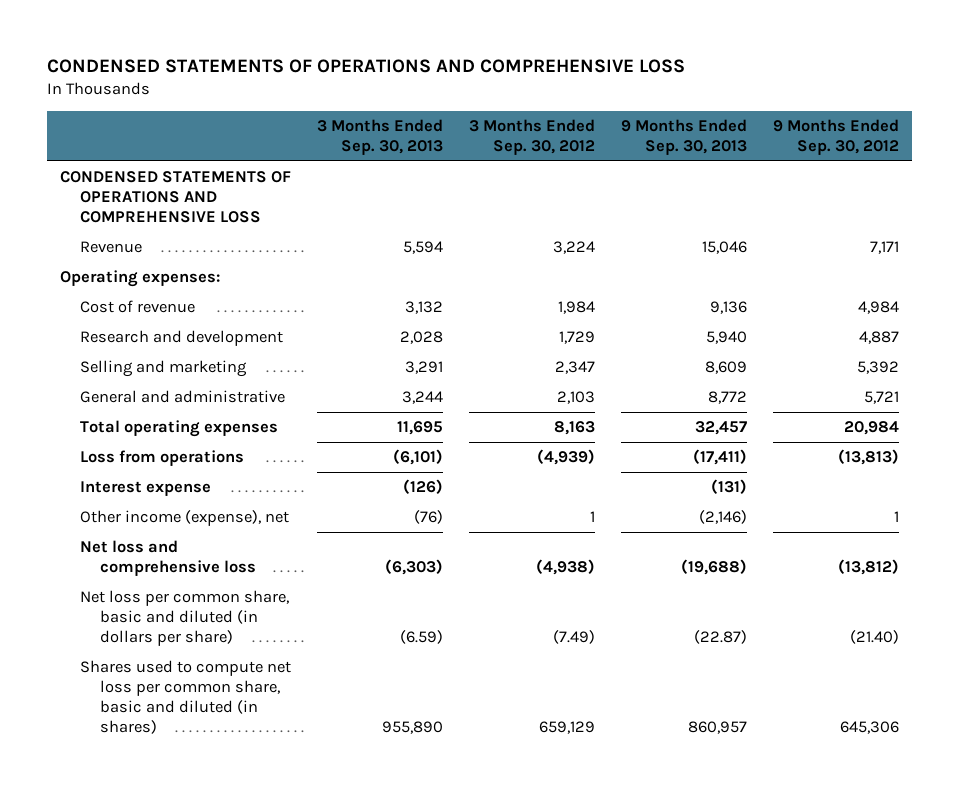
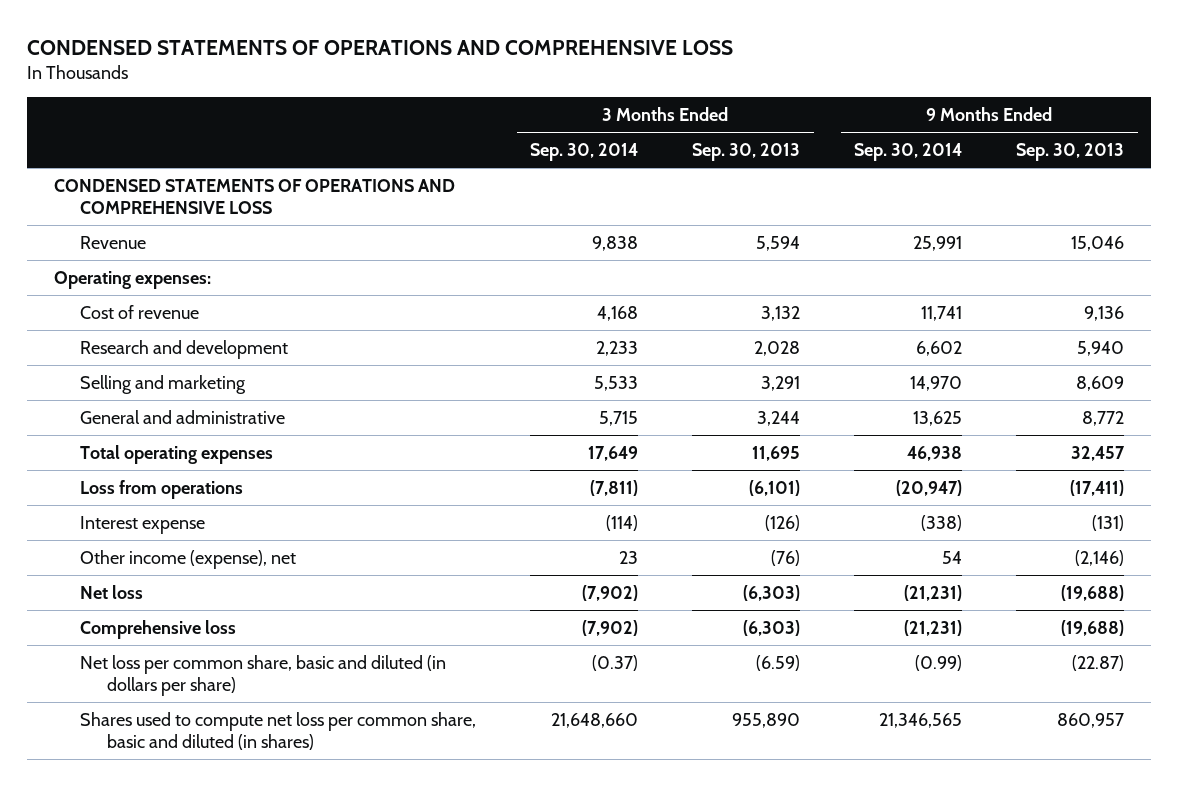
[468,118,595,155] 3 Months Ended Sep. 30, 2012 -> none
[773,118,900,155] 9 Months Ended Sep. 30, 2012 -> none
none -> [530,142,639,161] Sep. 30, 2014
none -> [854,142,963,161] Sep. 30, 2014
[79,540,256,577] Net loss and comprehensive loss -> [80,584,144,599] Net loss
none -> [80,619,237,639] Comprehensive loss

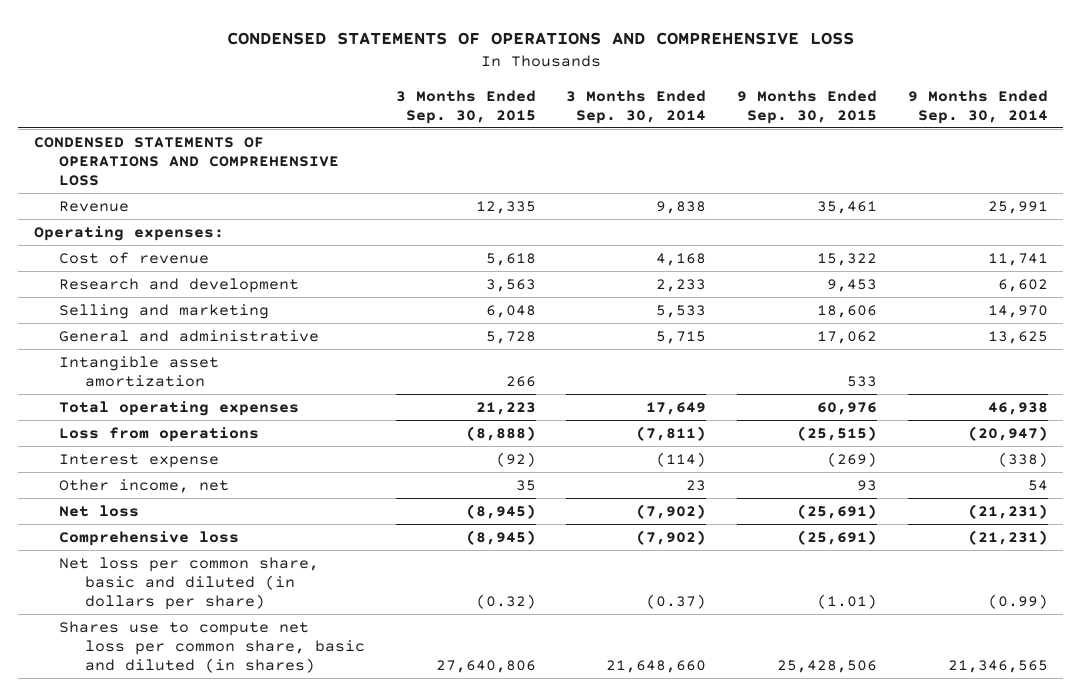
[692,142,801,161] Sep. 30, 2013 -> none
[1016,142,1125,161] Sep. 30, 2013 -> none
none -> [395,89,536,124] 3 Months Ended Sep. 30, 2015
none -> [737,89,878,124] 9 Months Ended Sep. 30, 2015
none -> [59,355,220,388] Intangible asset amortization
[80,549,297,569] Other income (expense), net -> [59,478,230,493] Other income, net
[80,711,477,751] Shares used to compute net loss per common share, basic and diluted (in shares) -> [59,620,365,674] Shares use to compute net loss per common share, basic and diluted (in shares)

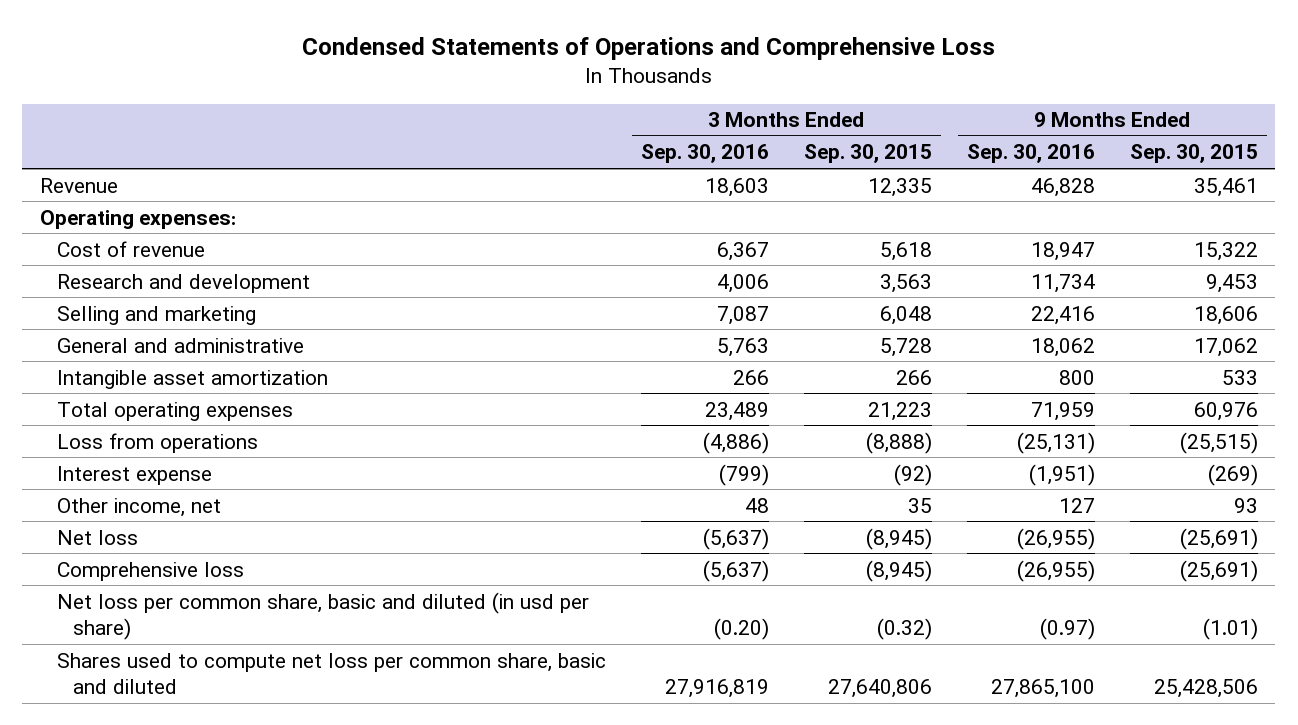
[226,31,854,45] CONDENSED STATEMENTS OF OPERATIONS AND COMPREHENSIVE LOSS -> [301,36,995,60] Condensed Statements of Operations and Comprehensive Loss
[566,89,707,124] 3 Months Ended Sep. 30, 2014 -> none
[908,89,1049,124] 9 Months Ended Sep. 30, 2014 -> none
none -> [640,144,769,164] Sep. 30, 2016
none -> [966,144,1095,164] Sep. 30, 2016
[33,136,340,187] CONDENSED STATEMENTS OF OPERATIONS AND COMPREHENSIVE LOSS -> none
[59,556,320,611] Net loss per common share, basic and diluted (in dollars per share) -> [56,591,589,641] Net loss per common share, basic and diluted (in usd per share)
[59,620,365,674] Shares use to compute net loss per common share, basic and diluted (in shares) -> [56,652,606,695] Shares used to compute net loss per common share, basic and diluted

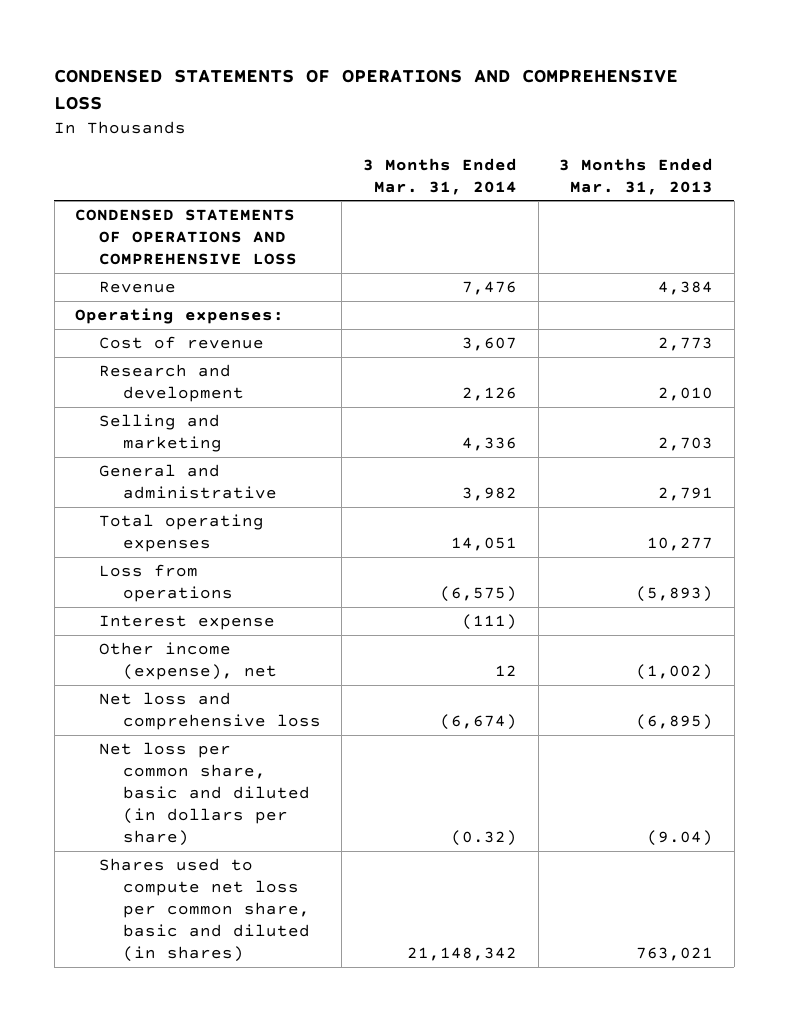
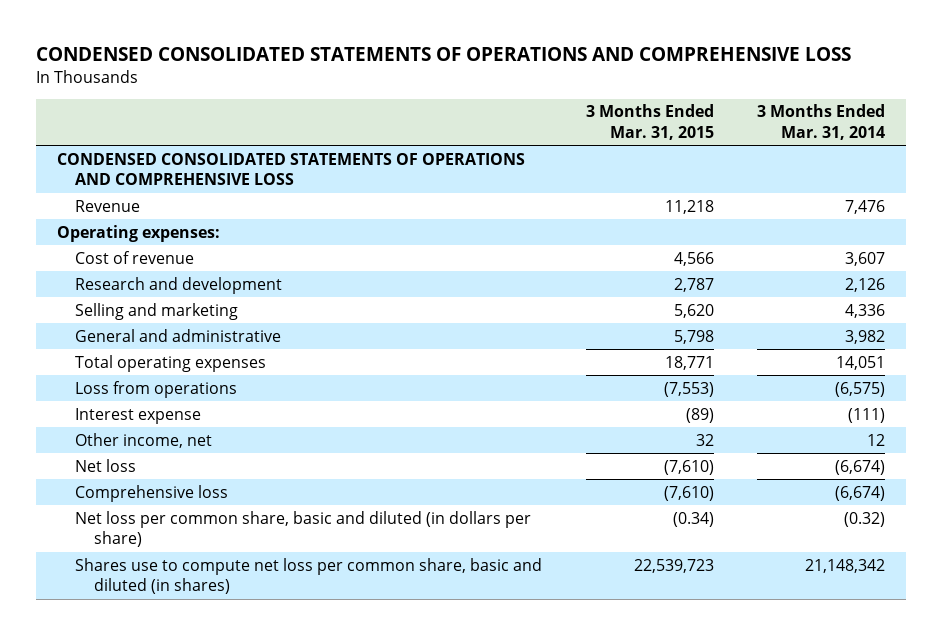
[54,68,679,110] CONDENSED STATEMENTS OF OPERATIONS AND COMPREHENSIVE LOSS -> [35,46,851,61] CONDENSED CONSOLIDATED STATEMENTS OF OPERATIONS AND COMPREHENSIVE LOSS
[559,157,714,195] 3 Months Ended Mar. 31, 2013 -> none
none -> [585,104,714,141] 3 Months Ended Mar. 31, 2015
[75,209,297,266] CONDENSED STATEMENTS OF OPERATIONS AND COMPREHENSIVE LOSS -> [57,152,526,186] CONDENSED CONSOLIDATED STATEMENTS OF OPERATIONS AND COMPREHENSIVE LOSS
[98,642,277,681] Other income (expense), net -> [75,432,213,448] Other income, net
[98,692,321,731] Net loss and comprehensive loss -> [75,458,137,472] Net loss
none -> [75,484,229,502] Comprehensive loss
[98,858,310,963] Shares used to compute net loss per common share, basic and diluted (in shares) -> [75,557,543,595] Shares use to compute net loss per common share, basic and diluted (in shares)

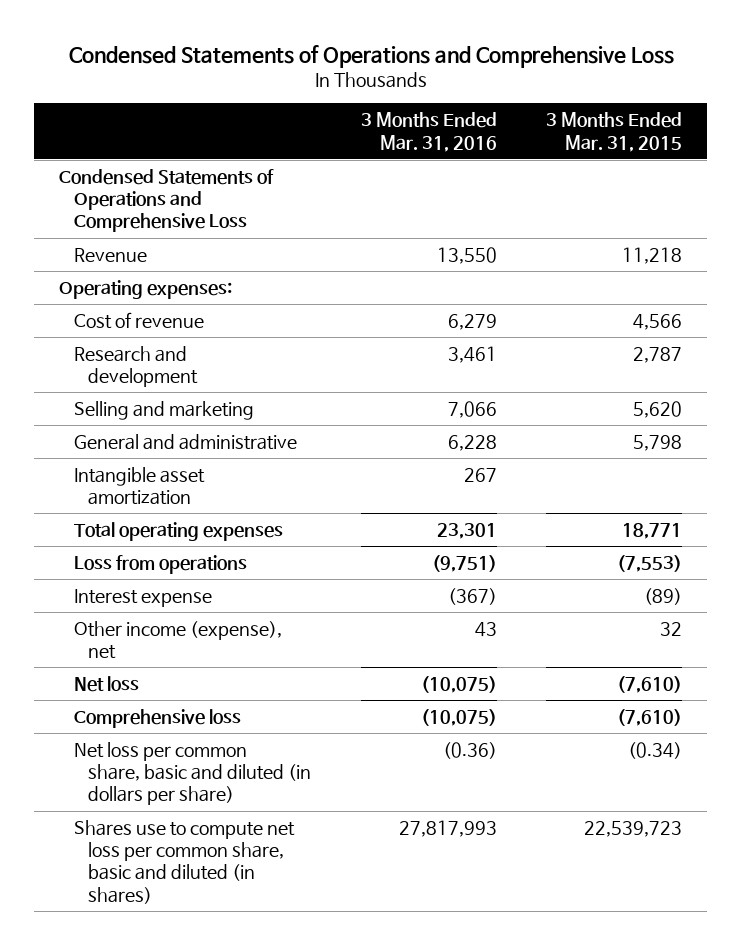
[35,46,851,61] CONDENSED CONSOLIDATED STATEMENTS OF OPERATIONS AND COMPREHENSIVE LOSS -> [68,44,674,68] Condensed Statements of Operations and Comprehensive Loss
[756,104,885,141] 3 Months Ended Mar. 31, 2014 -> none
none -> [360,112,497,152] 3 Months Ended Mar. 31, 2016
[57,152,526,186] CONDENSED CONSOLIDATED STATEMENTS OF OPERATIONS AND COMPREHENSIVE LOSS -> [58,168,274,233] Condensed Statements of Operations and Comprehensive Loss
none -> [73,466,205,506] Intangible asset amortization
[75,432,213,448] Other income, net -> [73,620,282,660] Other income (expense), net

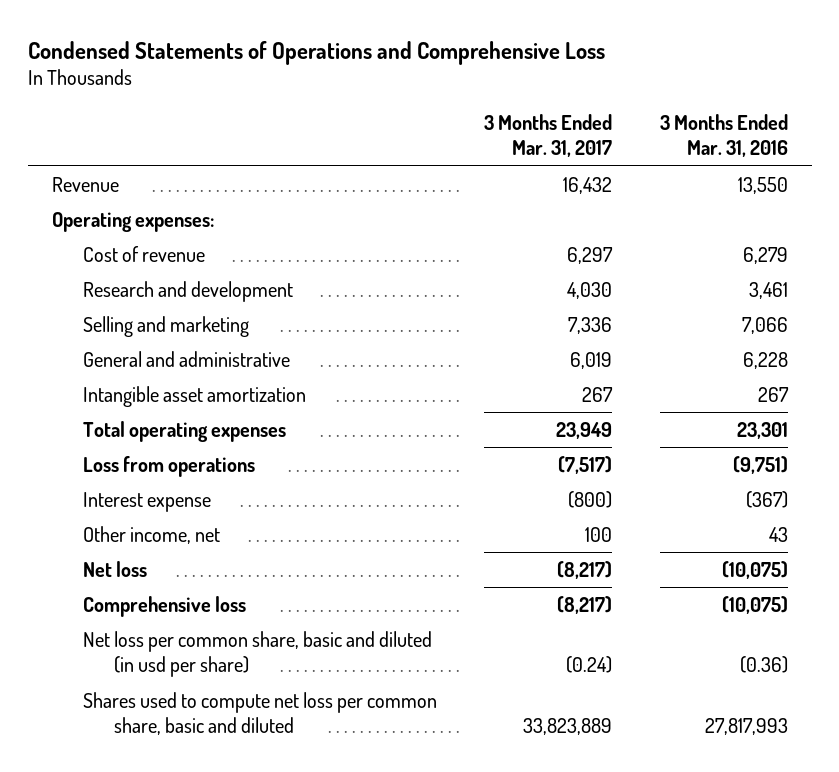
[546,112,683,152] 3 Months Ended Mar. 31, 2015 -> none
none -> [484,113,613,158] 3 Months Ended Mar. 31, 2017
[58,168,274,233] Condensed Statements of Operations and Comprehensive Loss -> none
[73,620,282,660] Other income (expense), net -> [82,525,220,544] Other income, net
[73,741,312,806] Net loss per common share, basic and diluted (in dollars per share) -> [82,630,432,678] Net loss per common share, basic and diluted (in usd per share)
[73,819,295,904] Shares use to compute net loss per common share, basic and diluted (in shares) -> [82,691,437,736] Shares used to compute net loss per common share, basic and diluted

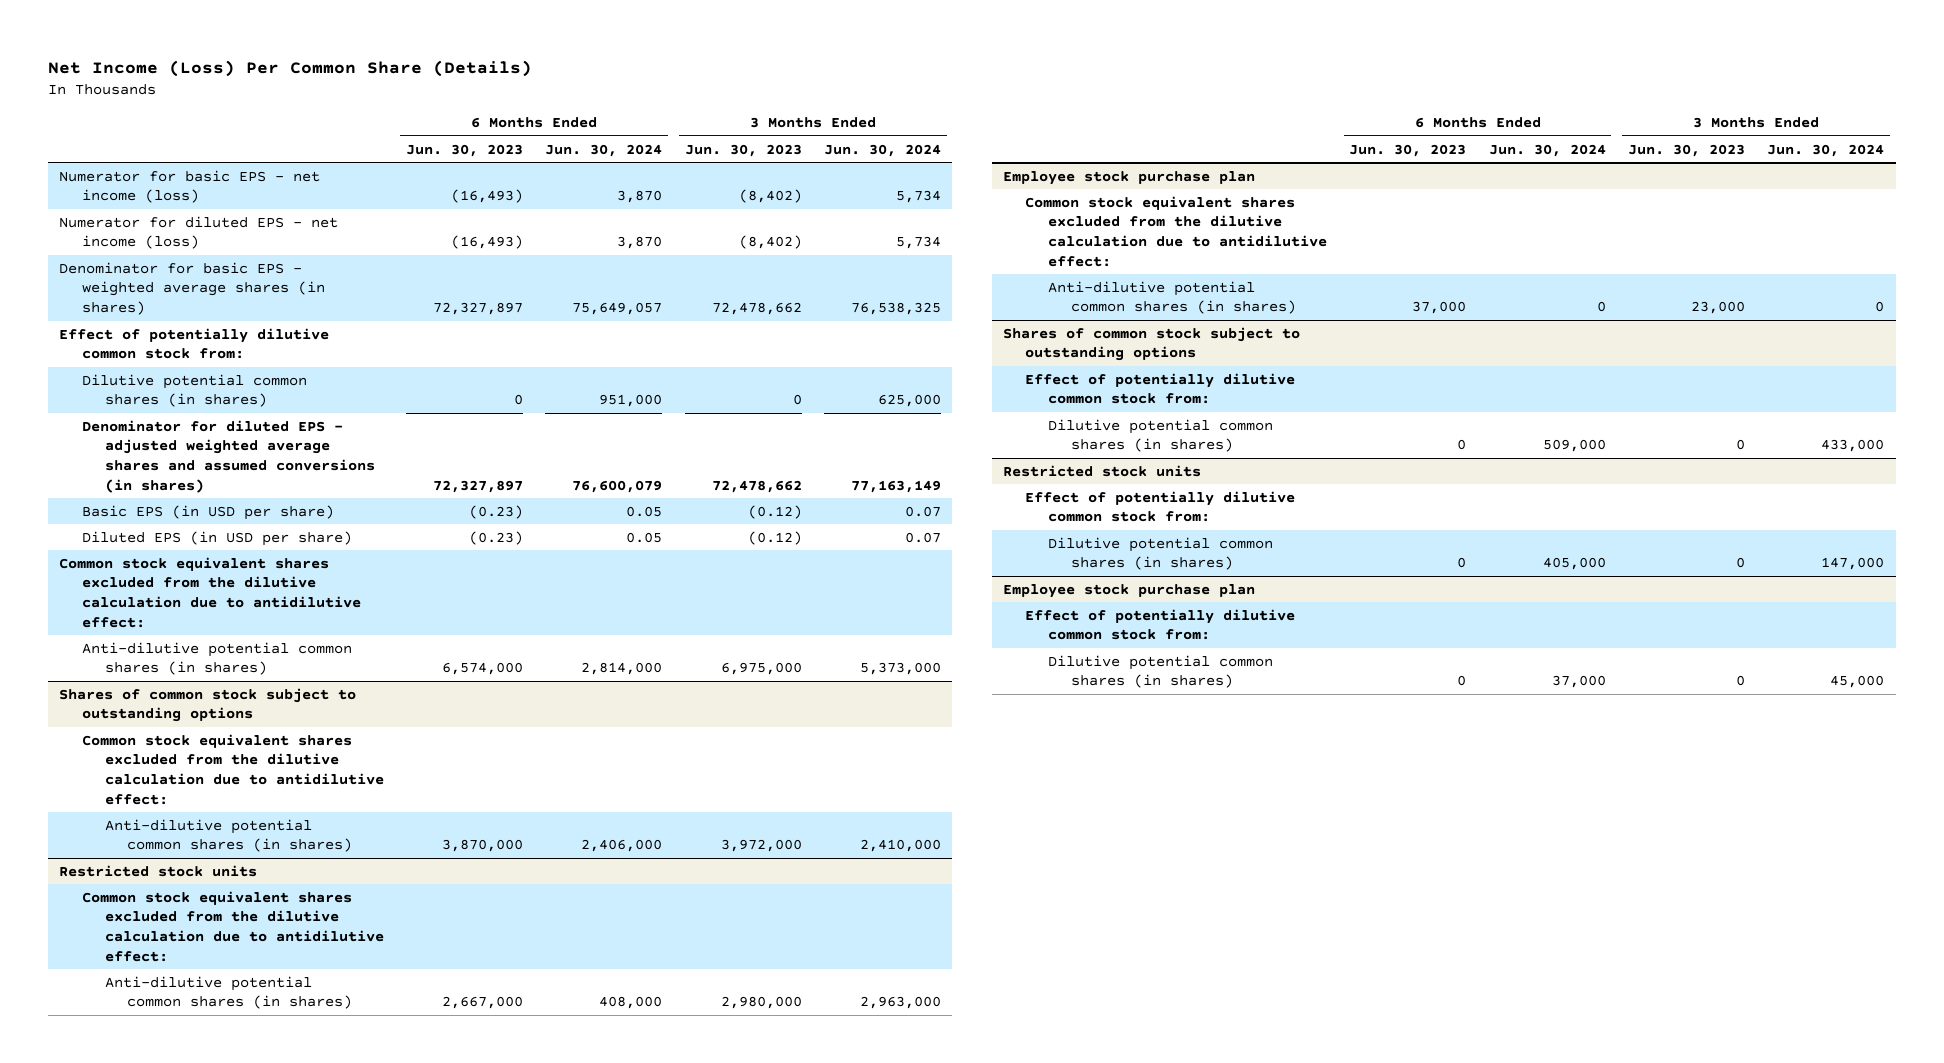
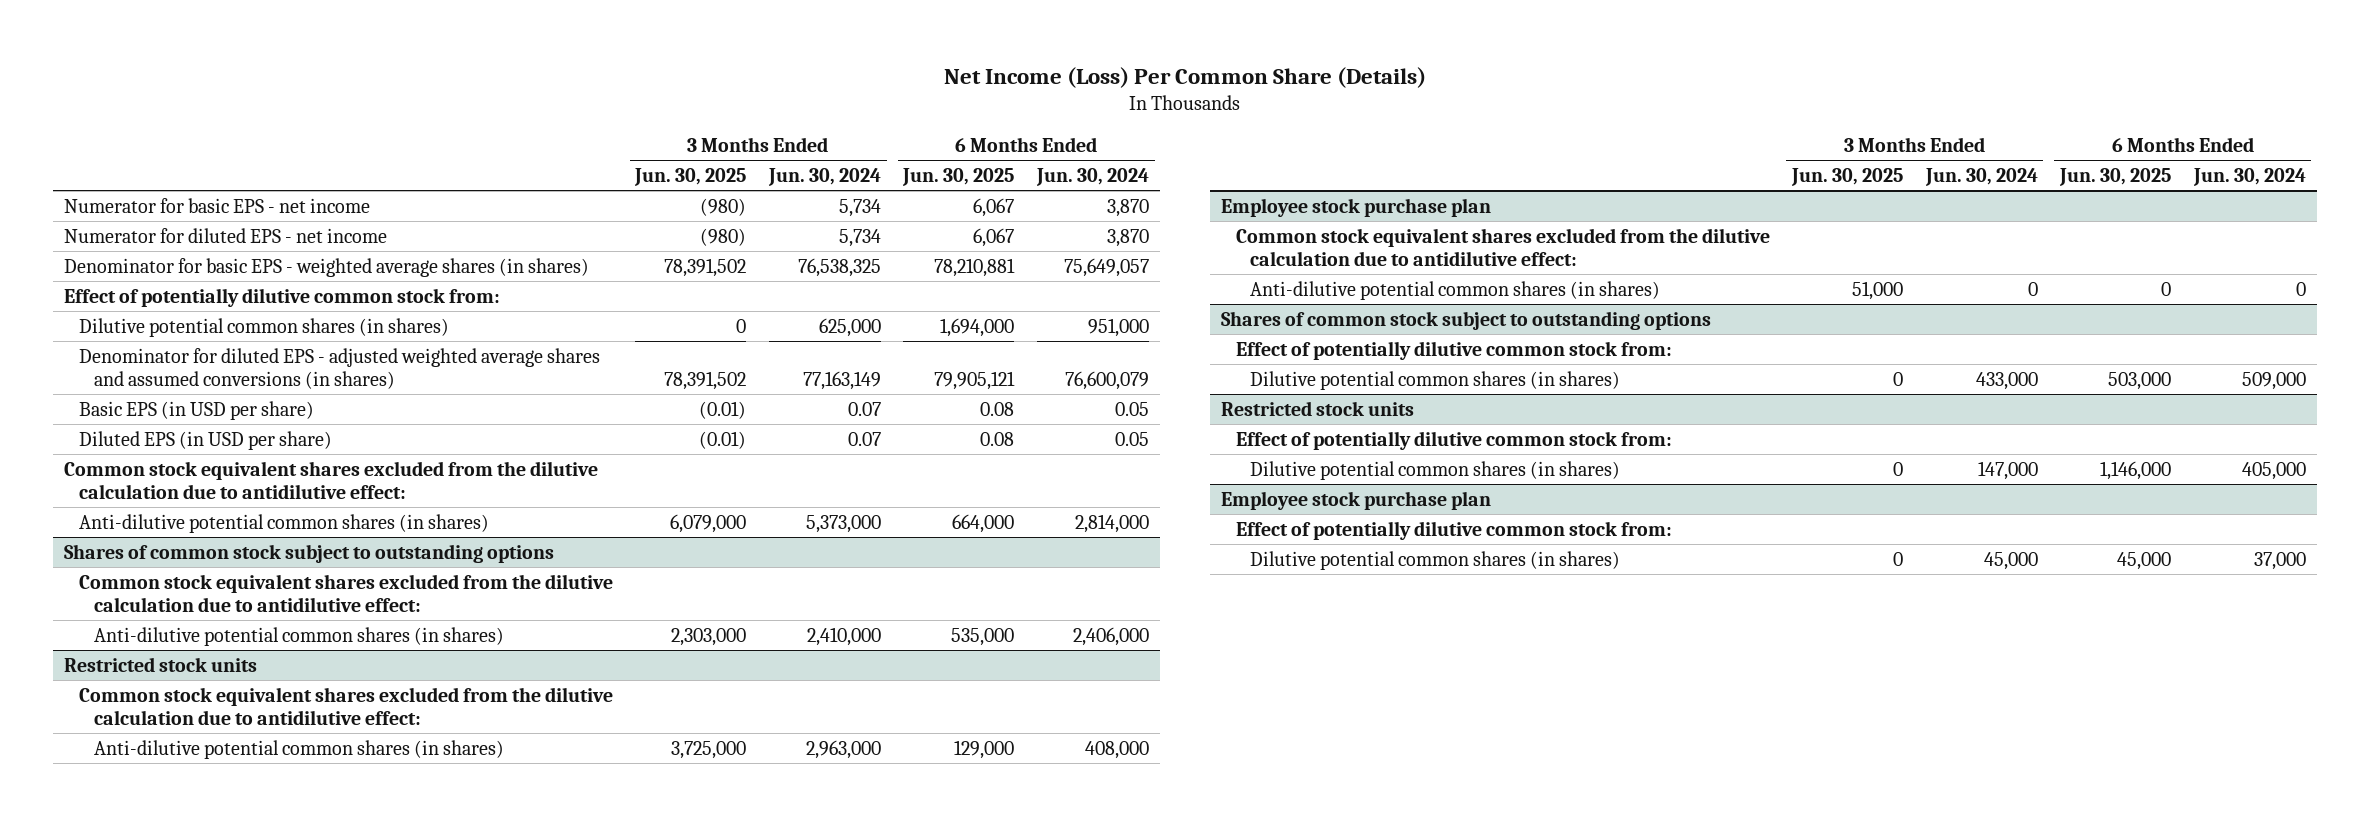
[406,143,524,157] Jun. 30, 2023 -> none
[684,143,802,157] Jun. 30, 2023 -> none
none -> [634,168,747,187] Jun. 30, 2025
none -> [902,168,1015,187] Jun. 30, 2025
[59,169,321,204] Numerator for basic EPS - net income (loss) -> [64,197,371,213] Numerator for basic EPS - net income
[59,215,339,250] Numerator for diluted EPS - net income (loss) -> [64,227,388,243] Numerator for diluted EPS - net income

